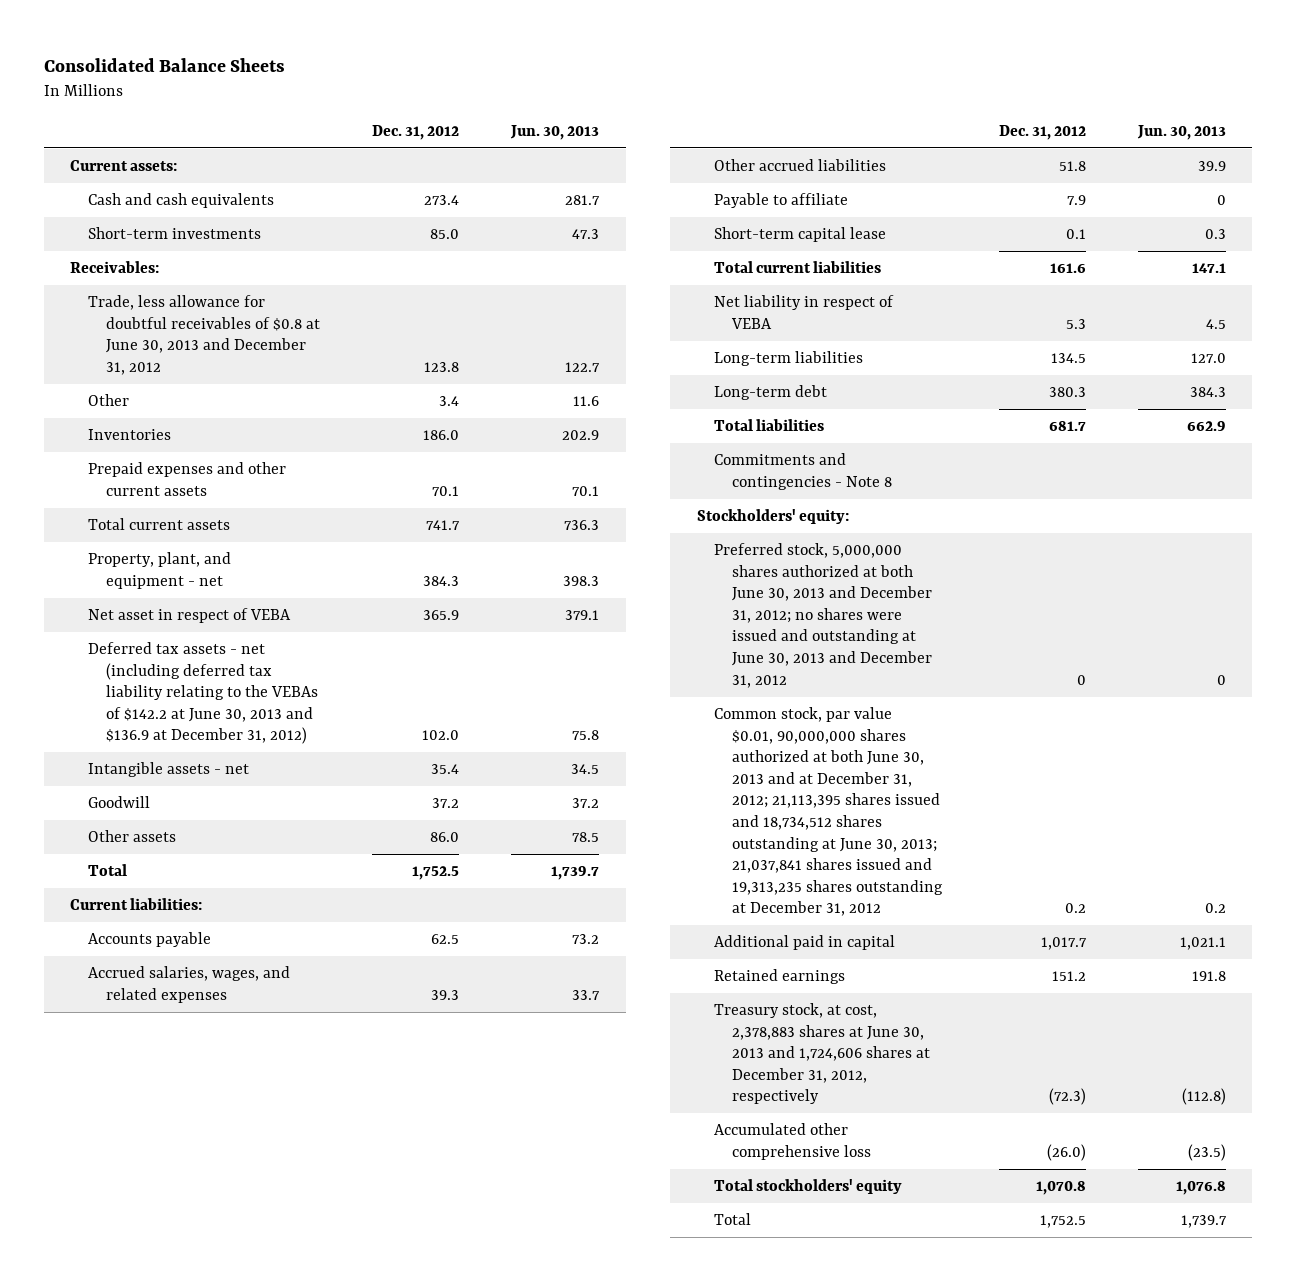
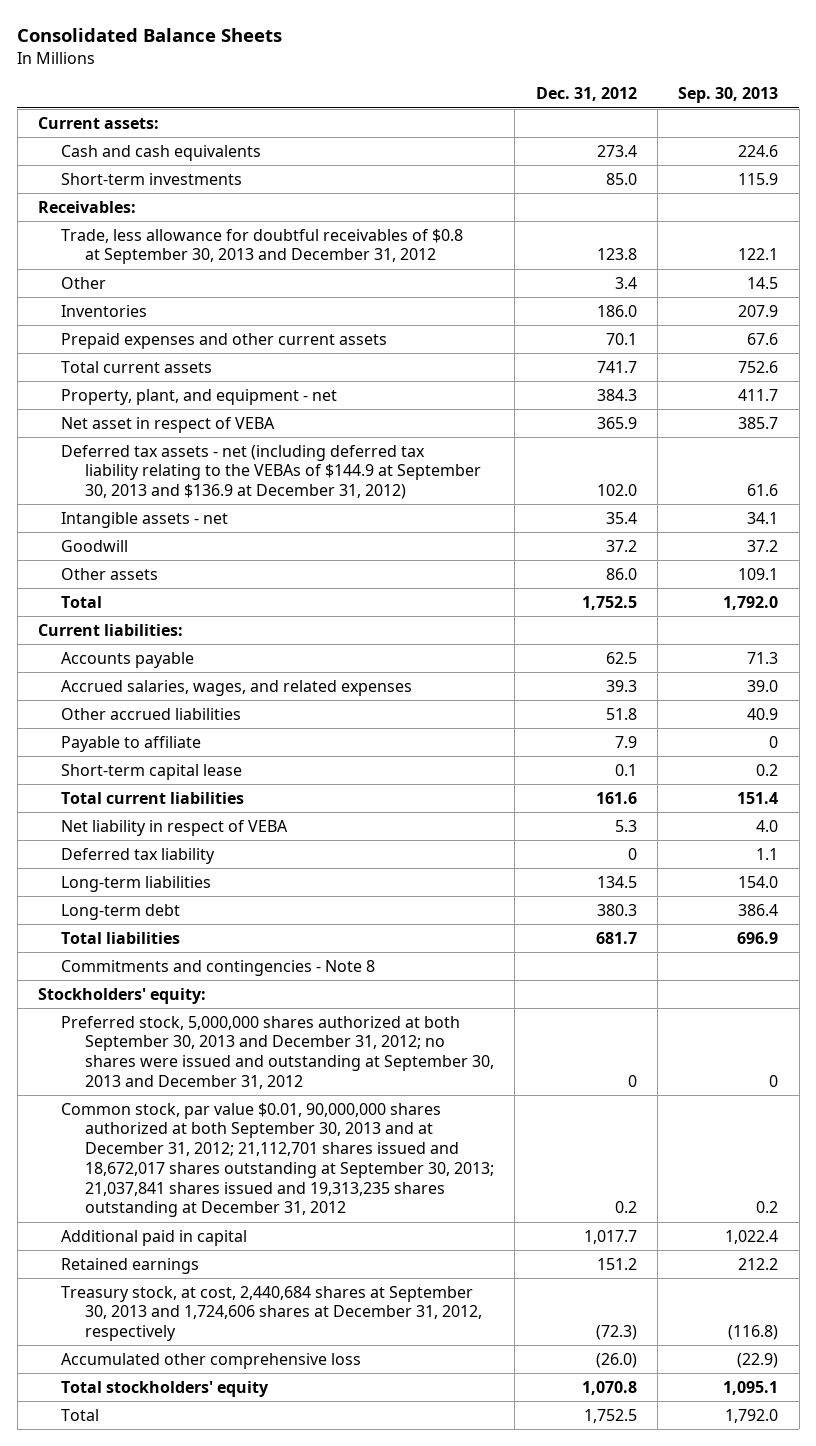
[510,124,600,140] Jun. 30, 2013 -> none
none -> [678,87,779,104] Sep. 30, 2013
[87,295,320,375] Trade, less allowance for doubtful receivables of $0.8 at June 30, 2013 and December 31, 2012 -> [61,228,464,265] Trade, less allowance for doubtful receivables of $0.8 at September 30, 2013 and December 31, 2012
[87,642,318,745] Deferred tax assets - net (including deferred tax liability relating to the VEBAs of $142.2 at June 30, 2013 and $136.9 at December 31, 2012) -> [61,444,481,500] Deferred tax assets - net (including deferred tax liability relating to the VEBAs of $144.9 at September 30, 2013 and $136.9 at December 31, 2012)
none -> [61,847,216,864] Deferred tax liability
[714,543,933,688] Preferred stock, 5,000,000 shares authorized at both June 30, 2013 and December 31, 2012; no shares were issued and outstanding at June 30, 2013 and December 31, 2012 -> [61,1015,494,1089] Preferred stock, 5,000,000 shares authorized at both September 30, 2013 and December 31, 2012; no shares were issued and outstanding at September 30, 2013 and December 31, 2012
[714,707,944,917] Common stock, par value $0.01, 90,000,000 shares authorized at both June 30, 2013 and at December 31, 2012; 21,113,395 shares issued and 18,734,512 shares outstanding at June 30, 2013; 21,037,841 shares issued and 19,313,235 shares outstanding at December 31, 2012 -> [61,1102,494,1218] Common stock, par value $0.01, 90,000,000 shares authorized at both September 30, 2013 and at December 31, 2012; 21,112,701 shares issued and 18,672,017 shares outstanding at September 30, 2013; 21,037,841 shares issued and 19,313,235 shares outstanding at December 31, 2012
[714,1003,931,1105] Treasury stock, at cost, 2,378,883 shares at June 30, 2013 and 1,724,606 shares at December 31, 2012, respectively -> [61,1285,482,1342] Treasury stock, at cost, 2,440,684 shares at September 30, 2013 and 1,724,606 shares at December 31, 2012, respectively

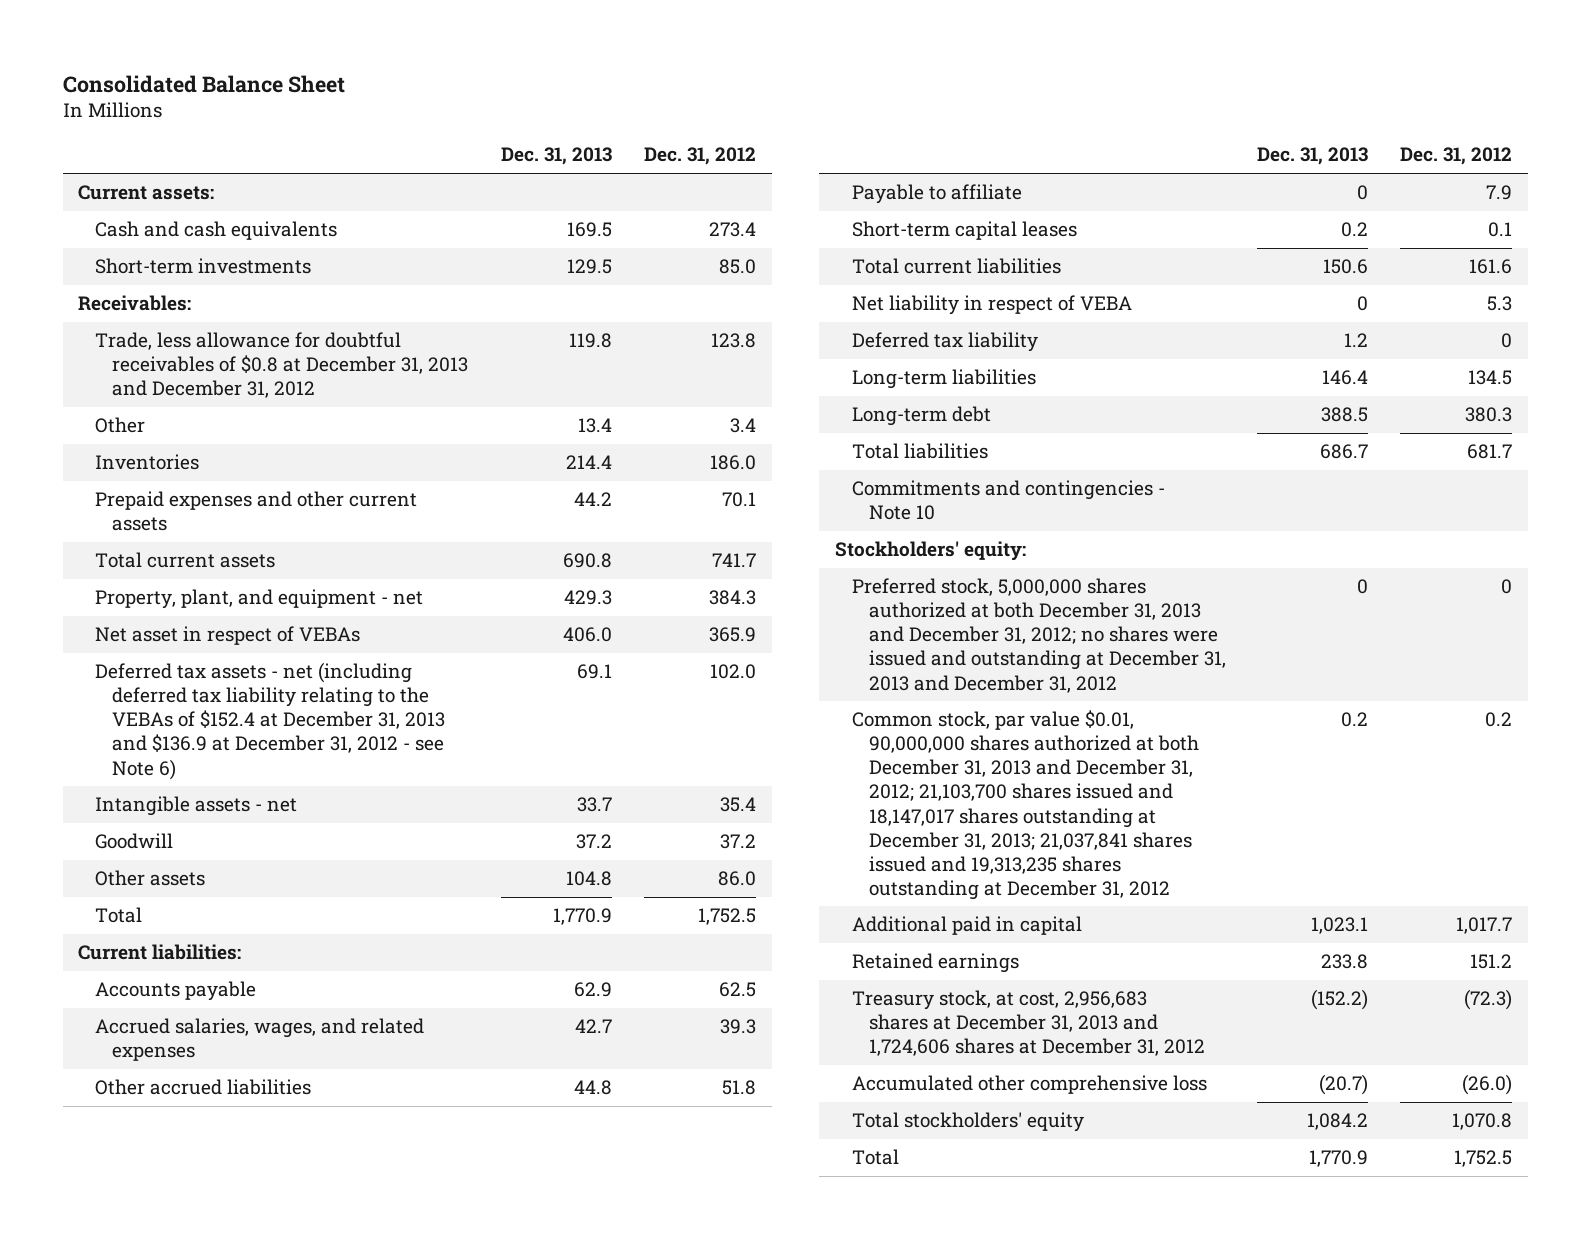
[17,28,283,43] Consolidated Balance Sheets -> [62,74,345,93] Consolidated Balance Sheet
[678,87,779,104] Sep. 30, 2013 -> none
none -> [501,147,613,166] Dec. 31, 2013
[61,228,464,265] Trade, less allowance for doubtful receivables of $0.8 at September 30, 2013 and December 31, 2012 -> [95,332,469,399] Trade, less allowance for doubtful receivables of $0.8 at December 31, 2013 and December 31, 2012
[61,416,276,433] Net asset in respect of VEBA -> [95,626,361,646] Net asset in respect of VEBAs
[61,444,481,500] Deferred tax assets - net (including deferred tax liability relating to the VEBAs of $144.9 at September 30, 2013 and $136.9 at December 31, 2012) -> [95,662,446,780] Deferred tax assets - net (including deferred tax liability relating to the VEBAs of $152.4 at December 31, 2013 and $136.9 at December 31, 2012 - see Note 6)
[61,763,243,780] Short-term capital lease -> [851,221,1077,241] Short-term capital leases
[61,959,376,976] Commitments and contingencies - Note 8 -> [851,480,1165,521] Commitments and contingencies - Note 10
[61,1015,494,1089] Preferred stock, 5,000,000 shares authorized at both September 30, 2013 and December 31, 2012; no shares were issued and outstanding at September 30, 2013 and December 31, 2012 -> [851,578,1226,693] Preferred stock, 5,000,000 shares authorized at both December 31, 2013 and December 31, 2012; no shares were issued and outstanding at December 31, 2013 and December 31, 2012
[61,1102,494,1218] Common stock, par value $0.01, 90,000,000 shares authorized at both September 30, 2013 and at December 31, 2012; 21,112,701 shares issued and 18,672,017 shares outstanding at September 30, 2013; 21,037,841 shares issued and 19,313,235 shares outstanding at December 31, 2012 -> [851,710,1199,900] Common stock, par value $0.01, 90,000,000 shares authorized at both December 31, 2013 and December 31, 2012; 21,103,700 shares issued and 18,147,017 shares outstanding at December 31, 2013; 21,037,841 shares issued and 19,313,235 shares outstanding at December 31, 2012
[61,1285,482,1342] Treasury stock, at cost, 2,440,684 shares at September 30, 2013 and 1,724,606 shares at December 31, 2012, respectively -> [851,990,1205,1057] Treasury stock, at cost, 2,956,683 shares at December 31, 2013 and 1,724,606 shares at December 31, 2012

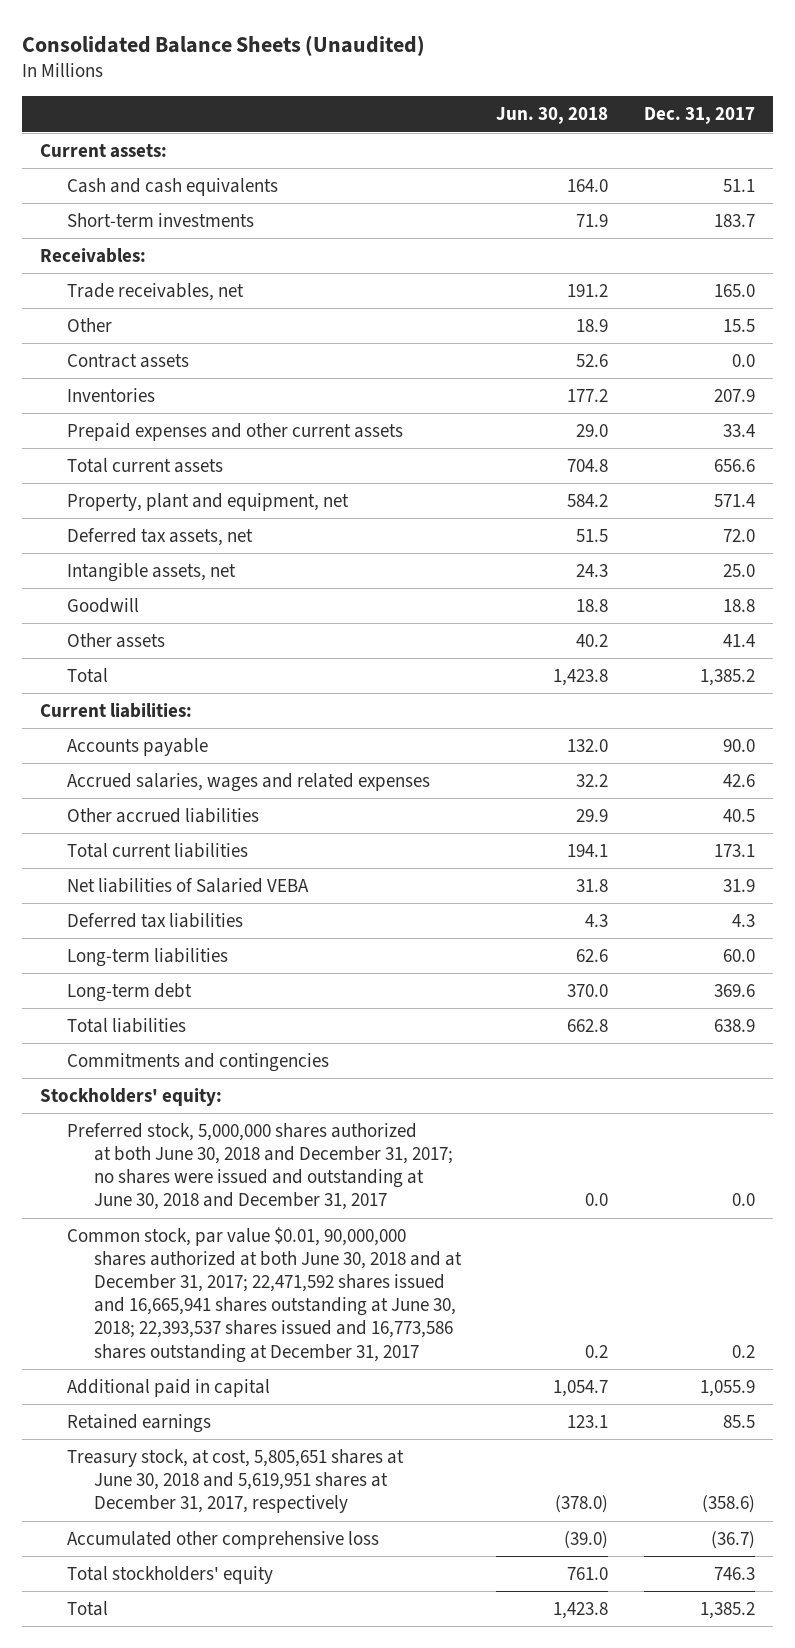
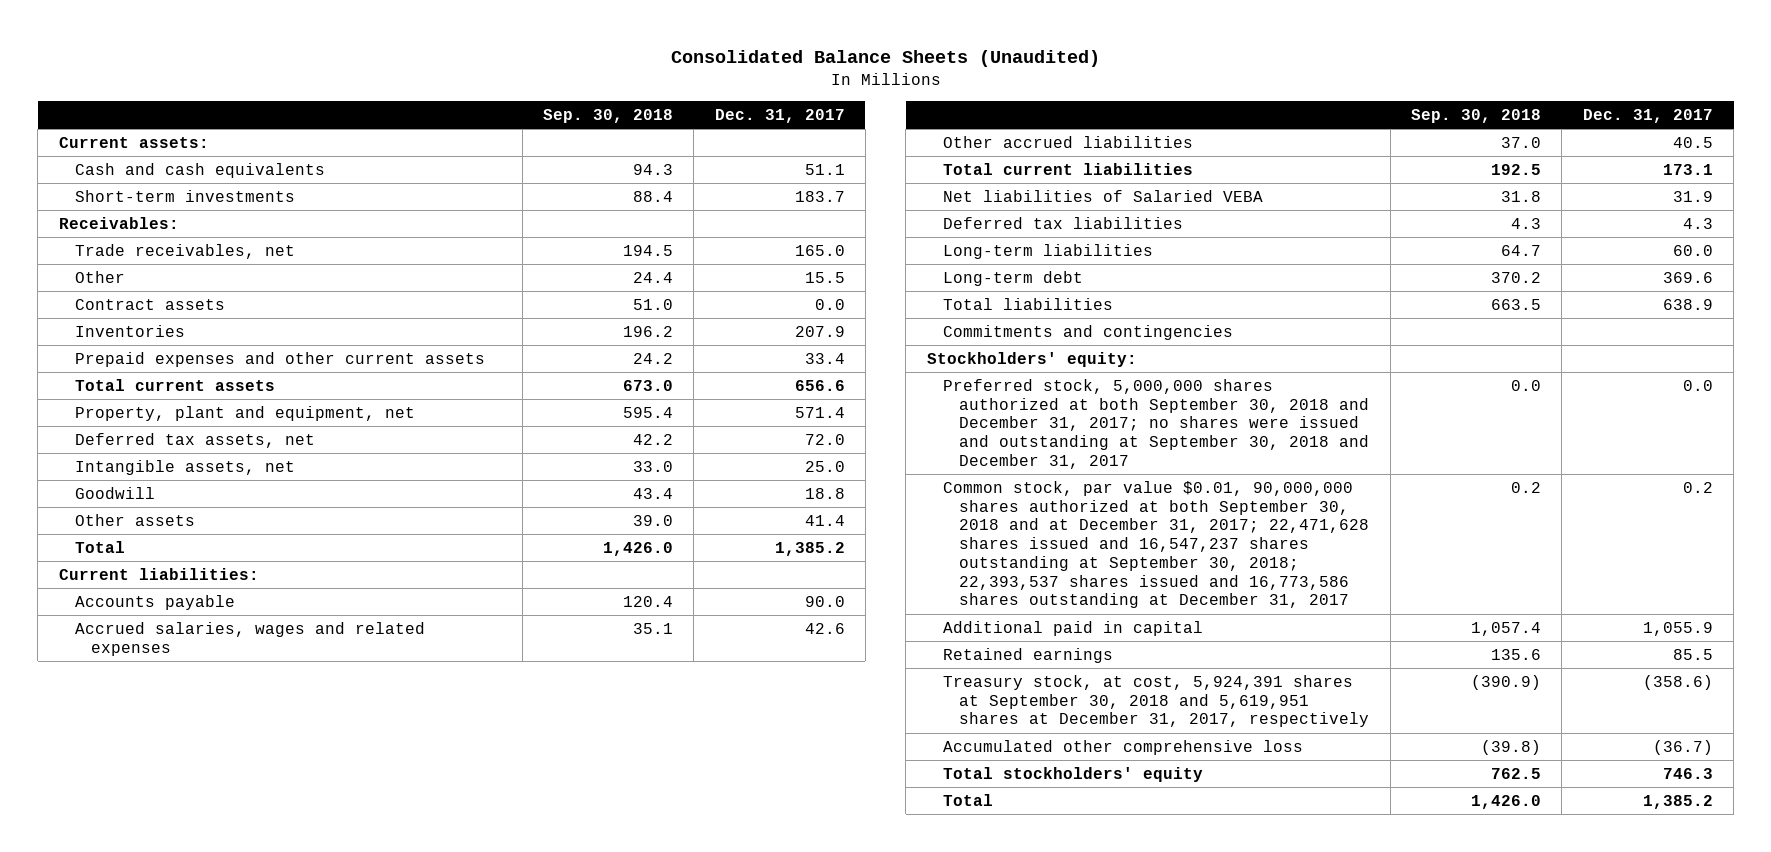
[496,107,609,125] Jun. 30, 2018 -> none
none -> [542,108,673,123] Sep. 30, 2018
[66,1122,453,1211] Preferred stock, 5,000,000 shares authorized at both June 30, 2018 and December 31, 2017; no shares were issued and outstanding at June 30, 2018 and December 31, 2017 -> [942,379,1370,469] Preferred stock, 5,000,000 shares authorized at both September 30, 2018 and December 31, 2017; no shares were issued and outstanding at September 30, 2018 and December 31, 2017
[66,1226,462,1363] Common stock, par value $0.01, 90,000,000 shares authorized at both June 30, 2018 and at December 31, 2017; 22,471,592 shares issued and 16,665,941 shares outstanding at June 30, 2018; 22,393,537 shares issued and 16,773,586 shares outstanding at December 31, 2017 -> [942,481,1370,609] Common stock, par value $0.01, 90,000,000 shares authorized at both September 30, 2018 and at December 31, 2017; 22,471,628 shares issued and 16,547,237 shares outstanding at September 30, 2018; 22,393,537 shares issued and 16,773,586 shares outstanding at December 31, 2017
[66,1448,404,1514] Treasury stock, at cost, 5,805,651 shares at June 30, 2018 and 5,619,951 shares at December 31, 2017, respectively -> [942,675,1370,728] Treasury stock, at cost, 5,924,391 shares at September 30, 2018 and 5,619,951 shares at December 31, 2017, respectively

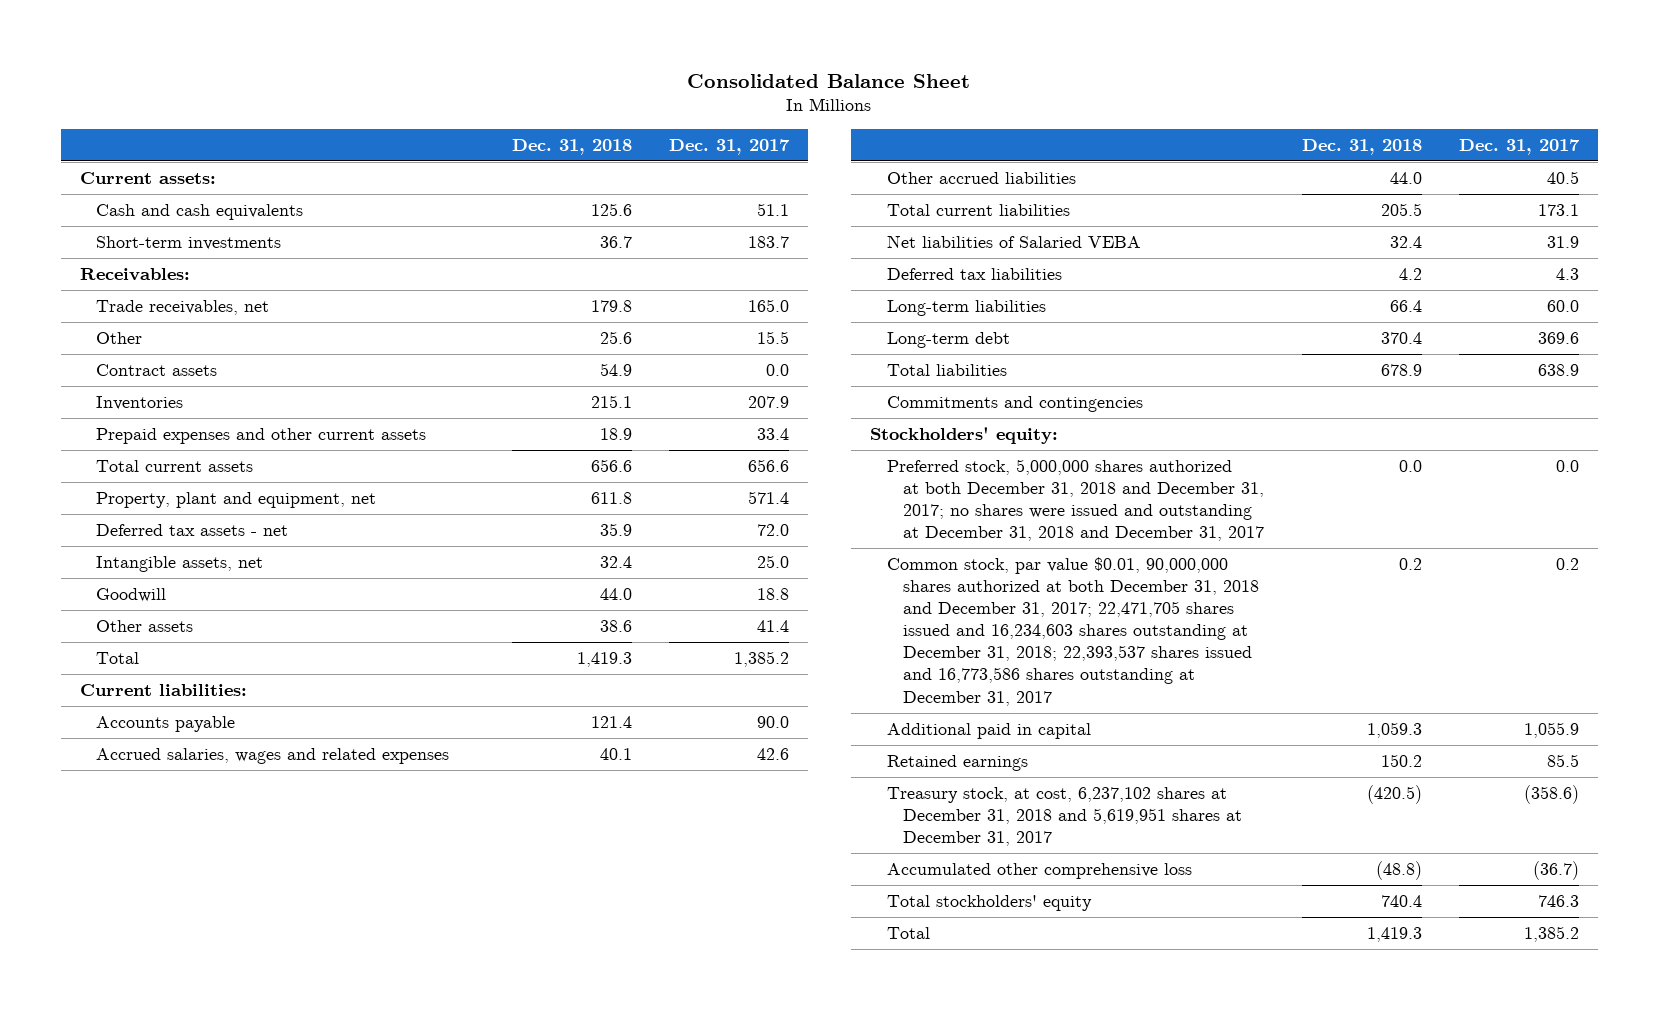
[670,49,1100,67] Consolidated Balance Sheets (Unaudited) -> [687,73,971,88] Consolidated Balance Sheet
[542,108,673,123] Sep. 30, 2018 -> none
none -> [511,138,632,155] Dec. 31, 2018
[74,433,315,449] Deferred tax assets, net -> [96,523,289,536] Deferred tax assets - net
[942,379,1370,469] Preferred stock, 5,000,000 shares authorized at both September 30, 2018 and December 31, 2017; no shares were issued and outstanding at September 30, 2018 and December 31, 2017 -> [886,458,1265,542] Preferred stock, 5,000,000 shares authorized at both December 31, 2018 and December 31, 2017; no shares were issued and outstanding at December 31, 2018 and December 31, 2017
[942,481,1370,609] Common stock, par value $0.01, 90,000,000 shares authorized at both September 30, 2018 and at December 31, 2017; 22,471,628 shares issued and 16,547,237 shares outstanding at September 30, 2018; 22,393,537 shares issued and 16,773,586 shares outstanding at December 31, 2017 -> [886,556,1260,706] Common stock, par value $0.01, 90,000,000 shares authorized at both December 31, 2018 and December 31, 2017; 22,471,705 shares issued and 16,234,603 shares outstanding at December 31, 2018; 22,393,537 shares issued and 16,773,586 shares outstanding at December 31, 2017
[942,675,1370,728] Treasury stock, at cost, 5,924,391 shares at September 30, 2018 and 5,619,951 shares at December 31, 2017, respectively -> [886,786,1243,847] Treasury stock, at cost, 6,237,102 shares at December 31, 2018 and 5,619,951 shares at December 31, 2017

